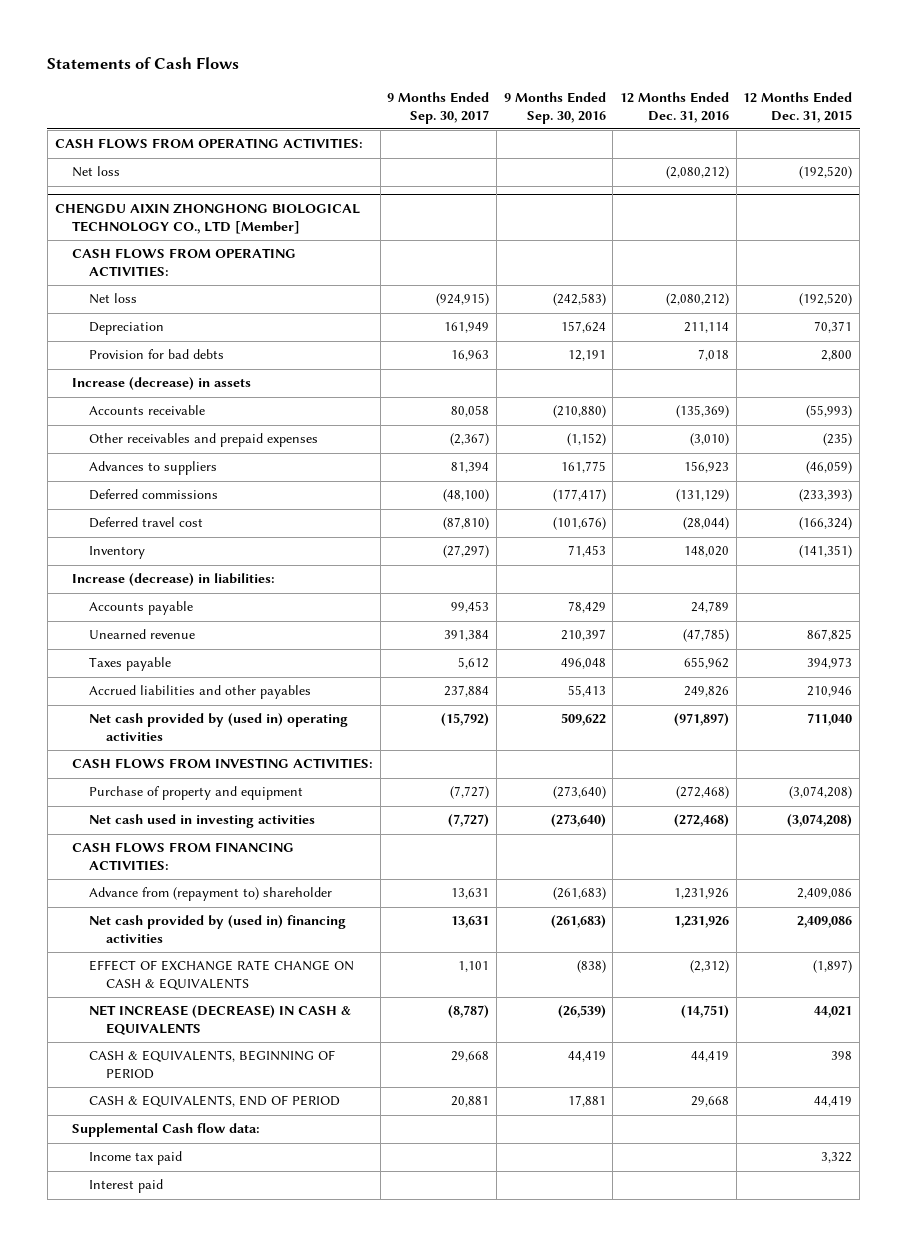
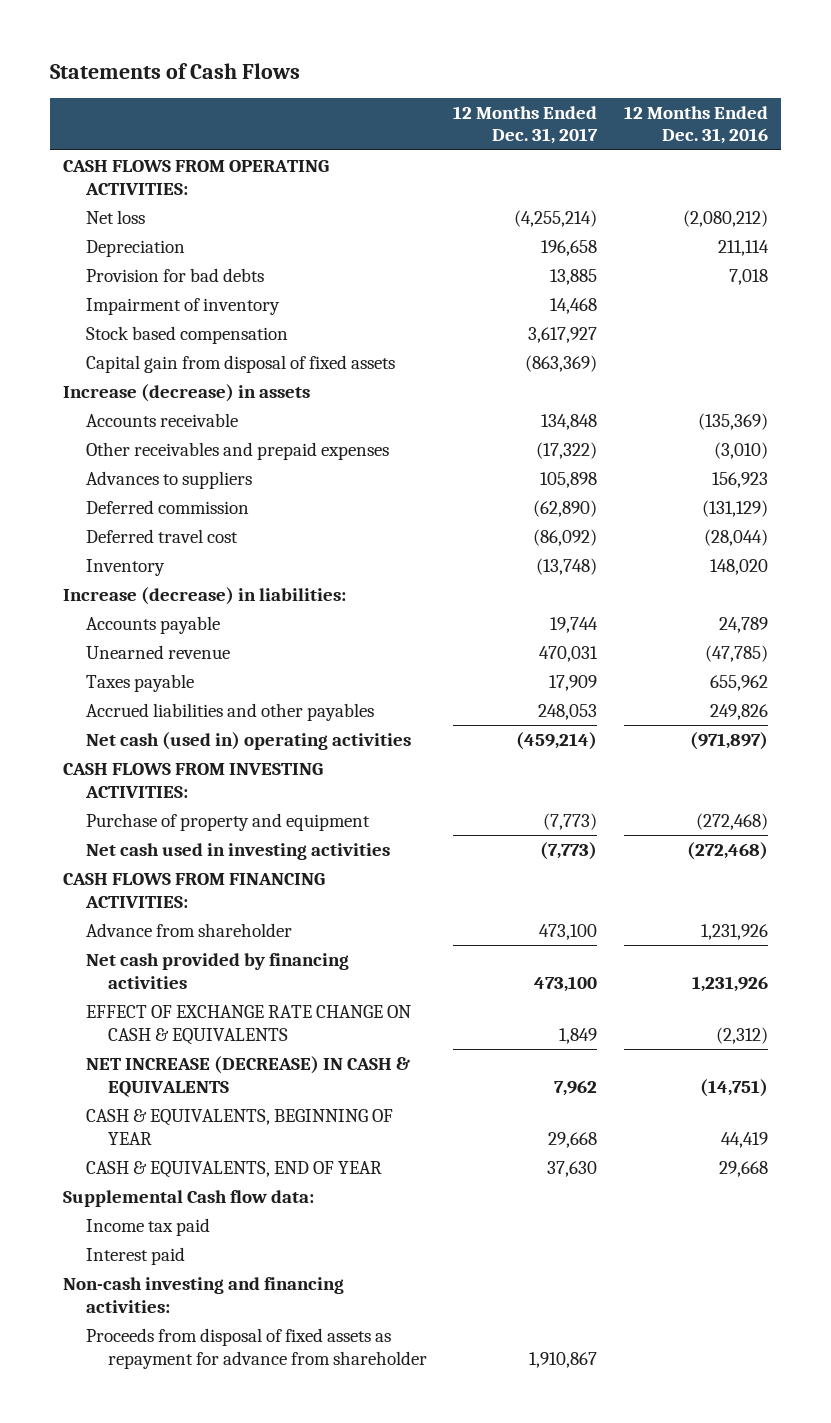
[387,92,490,124] 9 Months Ended Sep. 30, 2017 -> none
[503,92,606,124] 9 Months Ended Sep. 30, 2016 -> none
[743,92,853,123] 12 Months Ended Dec. 31, 2015 -> none
none -> [453,105,599,145] 12 Months Ended Dec. 31, 2017
[54,203,360,234] CHENGDU AIXIN ZHONGHONG BIOLOGICAL TECHNOLOGY CO., LTD [Member] -> none
[71,248,296,277] CASH FLOWS FROM OPERATING ACTIVITIES: -> none
[89,293,138,305] Net loss -> none
none -> [85,297,280,315] Impairment of inventory
none -> [85,325,288,344] Stock based compensation
none -> [85,354,395,373] Capital gain from disposal of fixed assets
[89,489,219,501] Deferred commissions -> [85,499,249,514] Deferred commission
[89,713,349,741] Net cash provided by (used in) operating activities -> [85,731,411,750] Net cash (used in) operating activities
[89,887,333,902] Advance from (repayment to) shareholder -> [85,922,292,937] Advance from shareholder
[89,915,347,943] Net cash provided by (used in) financing activities -> [85,952,349,989] Net cash provided by financing activities
[89,1050,336,1079] CASH & EQUIVALENTS, BEGINNING OF PERIOD -> [85,1108,393,1145] CASH & EQUIVALENTS, BEGINNING OF YEAR
[89,1095,341,1108] CASH & EQUIVALENTS, END OF PERIOD -> [85,1160,382,1178] CASH & EQUIVALENTS, END OF YEAR
none -> [63,1276,345,1313] Non-cash investing and financing activities:
none -> [85,1327,427,1369] Proceeds from disposal of fixed assets as repayment for advance from shareholder

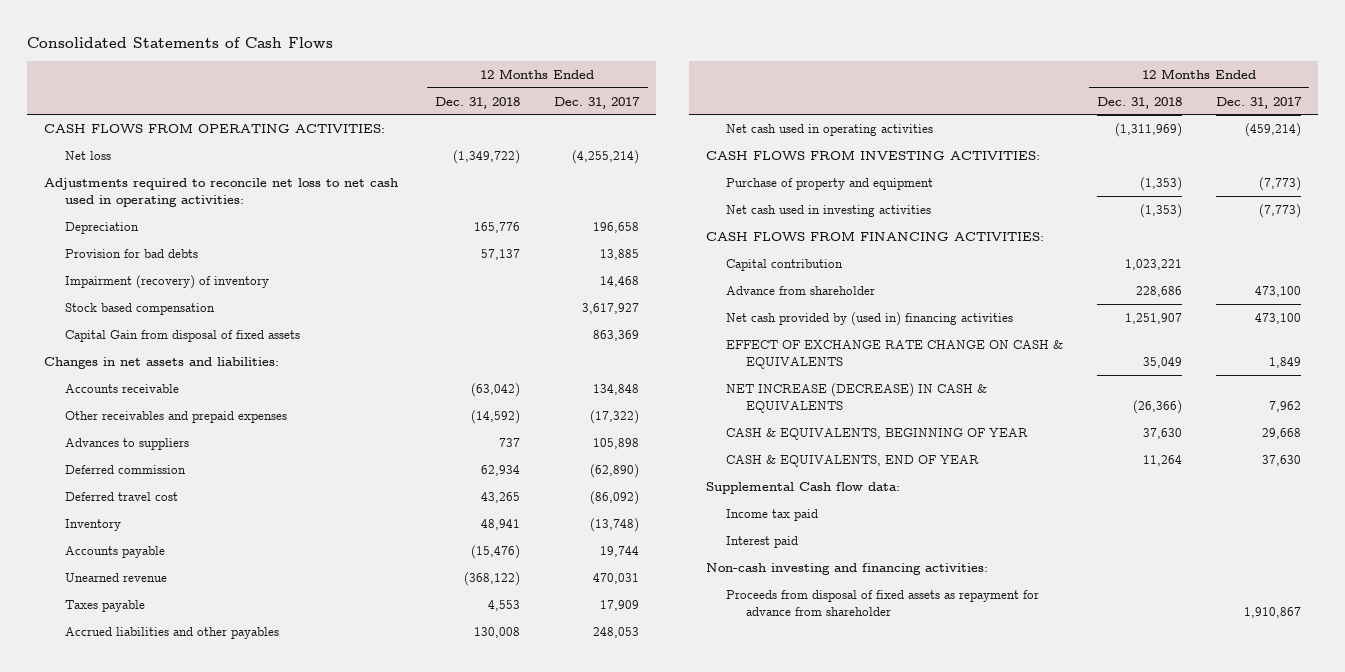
[50,63,301,80] Statements of Cash Flows -> [27,36,334,48] Consolidated Statements of Cash Flows
[623,105,768,145] 12 Months Ended Dec. 31, 2016 -> none
none -> [435,96,521,109] Dec. 31, 2018
none -> [44,177,399,207] Adjustments required to reconcile net loss to net cash used in operating activities:
[85,297,280,315] Impairment of inventory -> [64,274,269,289] Impairment (recovery) of inventory
[63,383,311,402] Increase (decrease) in assets -> none
[85,354,395,373] Capital gain from disposal of fixed assets -> [64,329,300,342] Capital Gain from disposal of fixed assets
[525,354,598,372] (863,369) -> [593,329,640,341] 863,369
none -> [44,356,280,369] Changes in net assets and liabilities:
[63,586,347,605] Increase (decrease) in liabilities: -> none
[85,731,411,750] Net cash (used in) operating activities -> [726,123,934,136] Net cash used in operating activities
none -> [726,258,844,271] Capital contribution
[85,952,349,989] Net cash provided by financing activities -> [726,311,1014,326] Net cash provided by (used in) financing activities

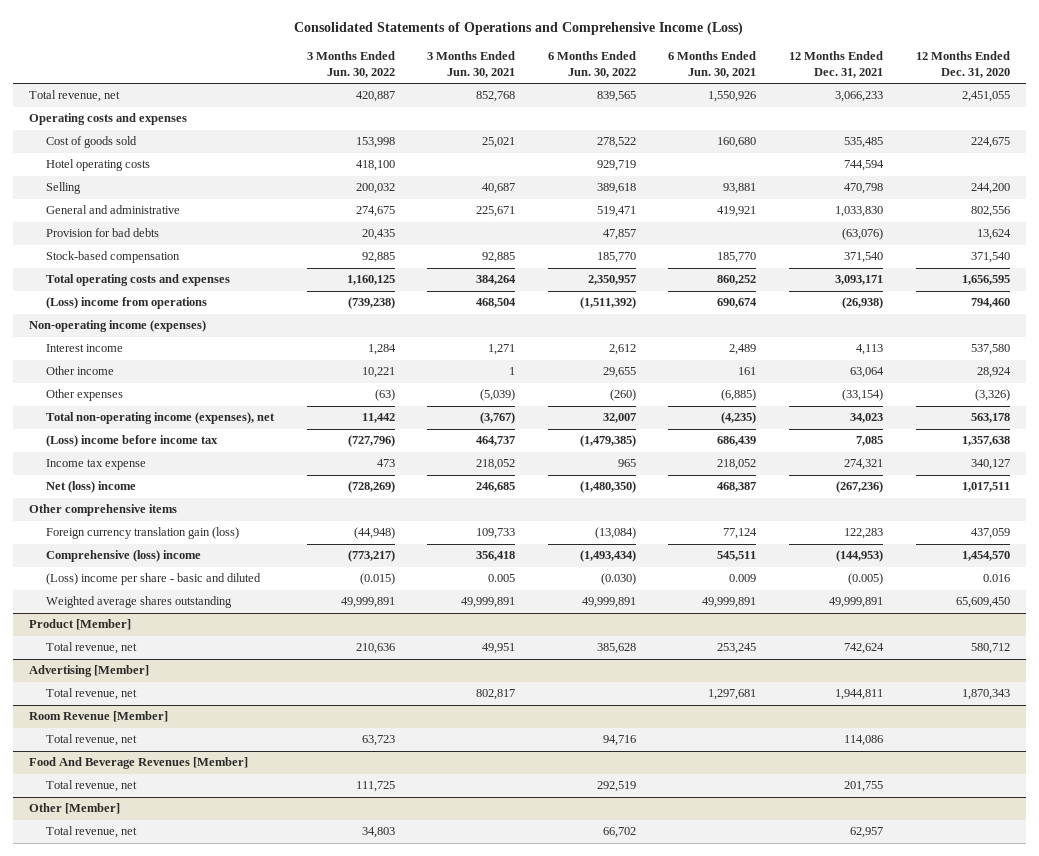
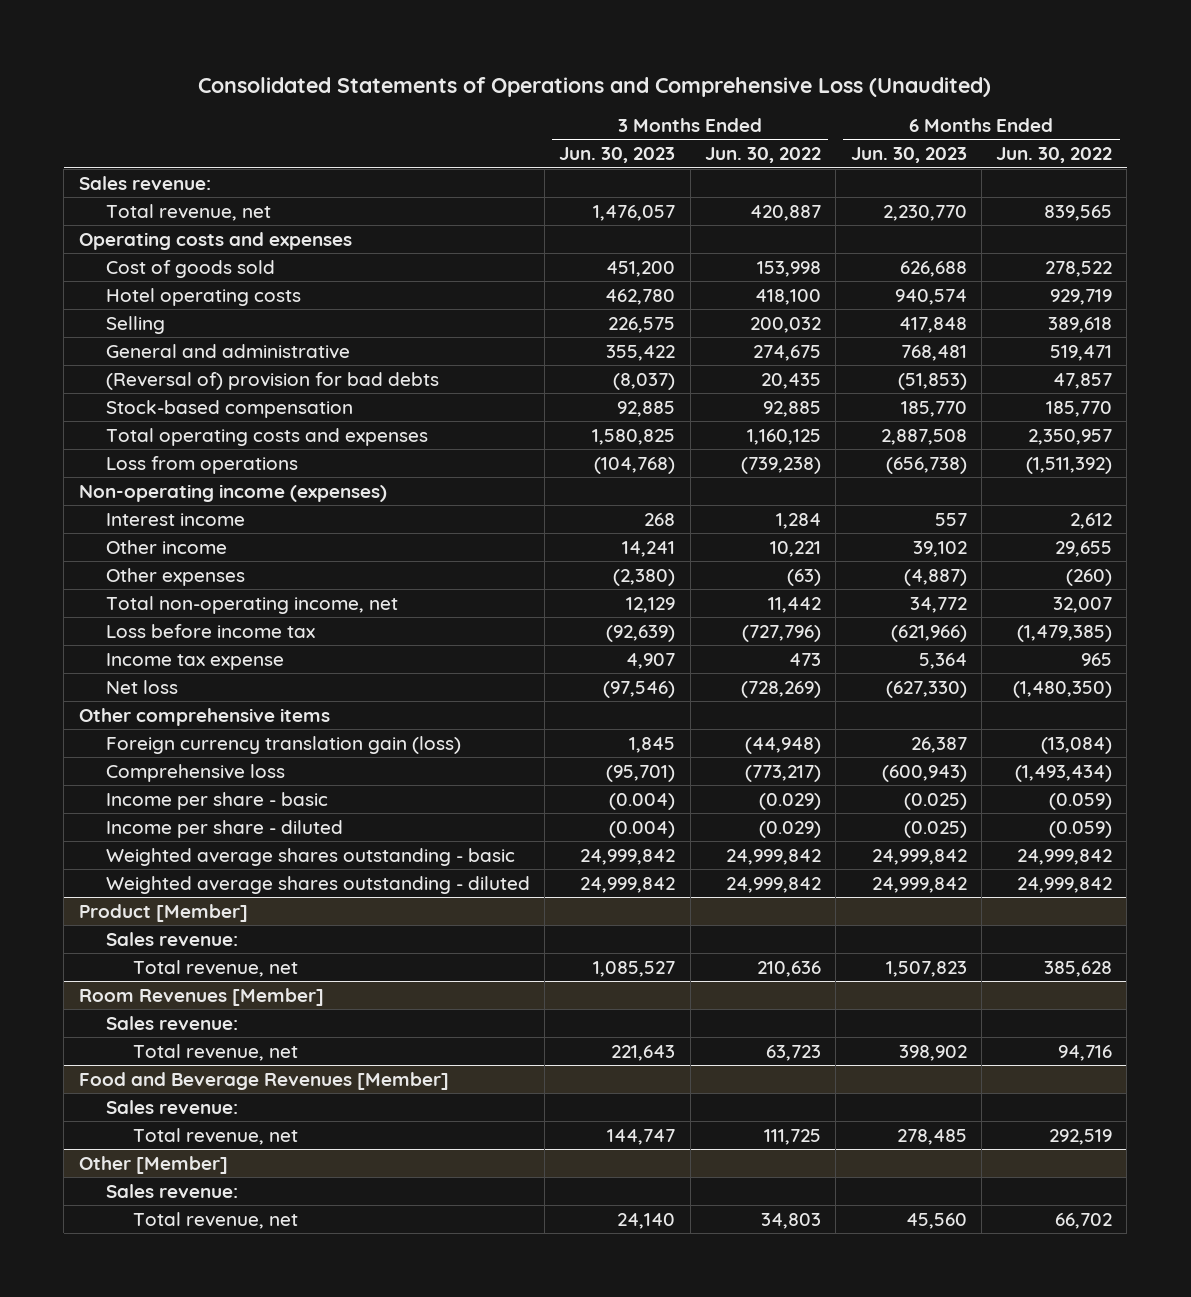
[294,22,744,36] Consolidated Statements of Operations and Comprehensive Income (Loss) -> [198,76,992,97] Consolidated Statements of Operations and Comprehensive Loss (Unaudited)
[427,51,516,78] 3 Months Ended Jun. 30, 2021 -> none
[668,51,757,78] 6 Months Ended Jun. 30, 2021 -> none
[789,51,884,78] 12 Months Ended Dec. 31, 2021 -> none
[915,51,1010,78] 12 Months Ended Dec. 31, 2020 -> none
none -> [559,147,676,164] Jun. 30, 2023
none -> [850,147,967,164] Jun. 30, 2023
none -> [78,175,211,190] Sales revenue:
[46,228,160,238] Provision for bad debts -> [105,371,439,390] (Reversal of) provision for bad debts
[46,297,208,310] (Loss) income from operations -> [105,455,298,474] Loss from operations
[46,412,276,425] Total non-operating income (expenses), net -> [105,595,398,614] Total non-operating income, net
[46,435,219,448] (Loss) income before income tax -> [105,623,315,638] Loss before income tax
[46,481,137,494] Net (loss) income -> [105,679,178,694] Net loss
[46,550,202,563] Comprehensive (loss) income -> [105,763,285,782] Comprehensive loss
[46,573,262,586] (Loss) income per share - basic and diluted -> [105,791,328,810] Income per share - basic
[359,573,395,586] (0.015) -> [759,792,822,810] (0.029)
[600,573,636,586] (0.030) -> [1049,792,1113,810] (0.059)
none -> [105,819,343,838] Income per share - diluted
[46,596,233,609] Weighted average shares outstanding -> [105,847,515,866] Weighted average shares outstanding - basic
[340,597,395,609] 49,999,891 -> [726,848,822,865] 24,999,842
[581,597,636,609] 49,999,891 -> [1017,848,1113,865] 24,999,842
none -> [105,875,530,894] Weighted average shares outstanding - diluted
none -> [105,931,238,946] Sales revenue:
[29,665,150,678] Advertising [Member] -> none
[46,688,138,701] Total revenue, net -> none
[29,711,169,723] Room Revenue [Member] -> [78,987,324,1006] Room Revenues [Member]
none -> [105,1015,238,1030] Sales revenue:
[29,757,249,770] Food And Beverage Revenues [Member] -> [78,1071,449,1090] Food and Beverage Revenues [Member]
none -> [105,1099,238,1114] Sales revenue:
none -> [105,1183,238,1198] Sales revenue:

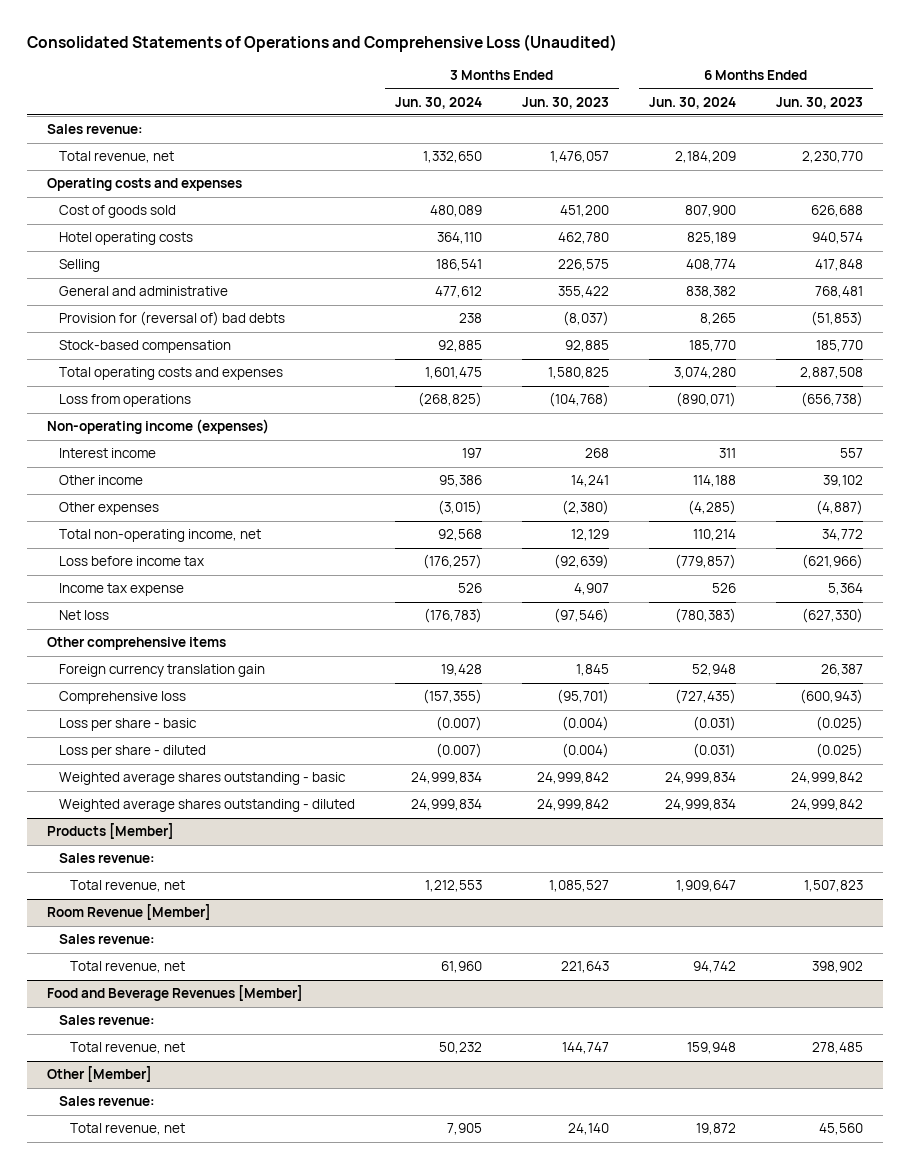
[705,147,822,164] Jun. 30, 2022 -> none
[996,147,1113,164] Jun. 30, 2022 -> none
none -> [394,96,482,109] Jun. 30, 2024
none -> [648,96,736,109] Jun. 30, 2024
[105,371,439,390] (Reversal of) provision for bad debts -> [58,311,285,327] Provision for (reversal of) bad debts
[105,735,461,754] Foreign currency translation gain (loss) -> [58,664,265,678] Foreign currency translation gain
[105,791,328,810] Income per share - basic -> [58,718,197,732] Loss per share - basic
[105,819,343,838] Income per share - diluted -> [58,745,206,759] Loss per share - diluted
[78,903,248,922] Product [Member] -> [47,823,175,840] Products [Member]
[78,987,324,1006] Room Revenues [Member] -> [47,904,212,921] Room Revenue [Member]

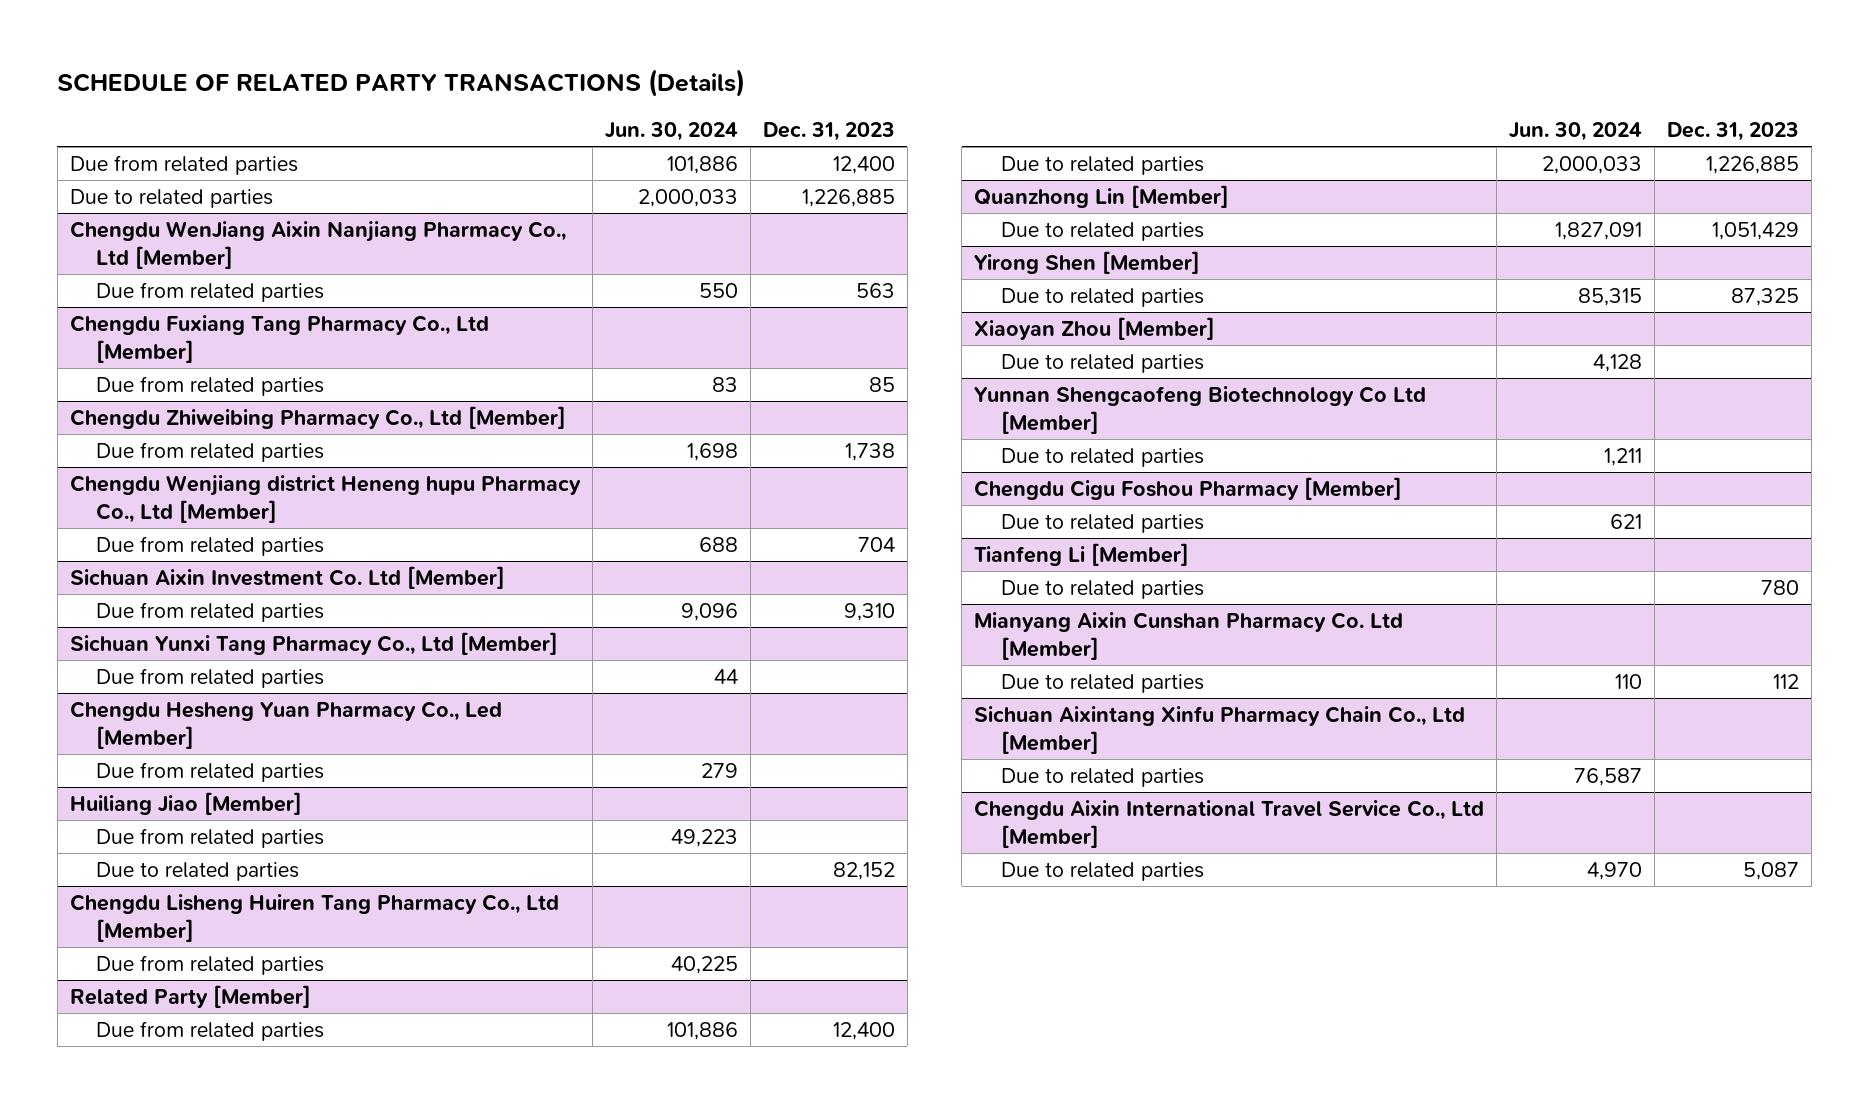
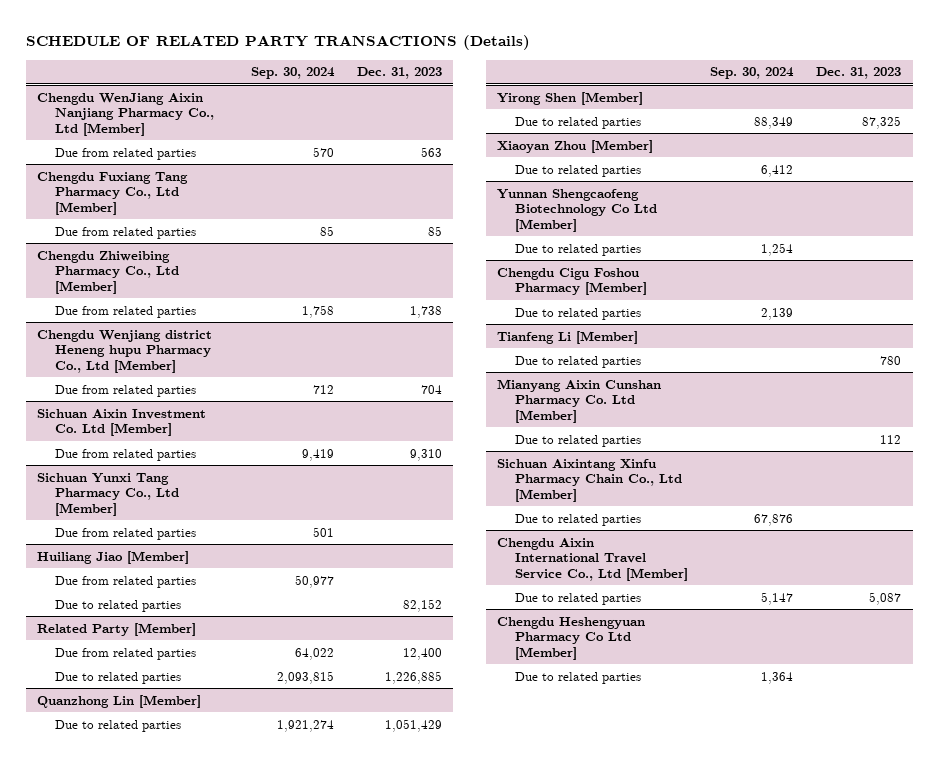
[604,121,738,141] Jun. 30, 2024 -> none
none -> [250,67,335,80] Sep. 30, 2024
[69,155,298,176] Due from related parties -> none
[69,189,273,209] Due to related parties -> none
[69,701,502,749] Chengdu Hesheng Yuan Pharmacy Co., Led [Member] -> none
[96,762,325,783] Due from related parties -> none
[69,894,559,942] Chengdu Lisheng Huiren Tang Pharmacy Co., Ltd [Member] -> none
[96,955,325,976] Due from related parties -> none
none -> [497,616,646,660] Chengdu Heshengyuan Pharmacy Co Ltd [Member]
none -> [514,671,641,684] Due to related parties

